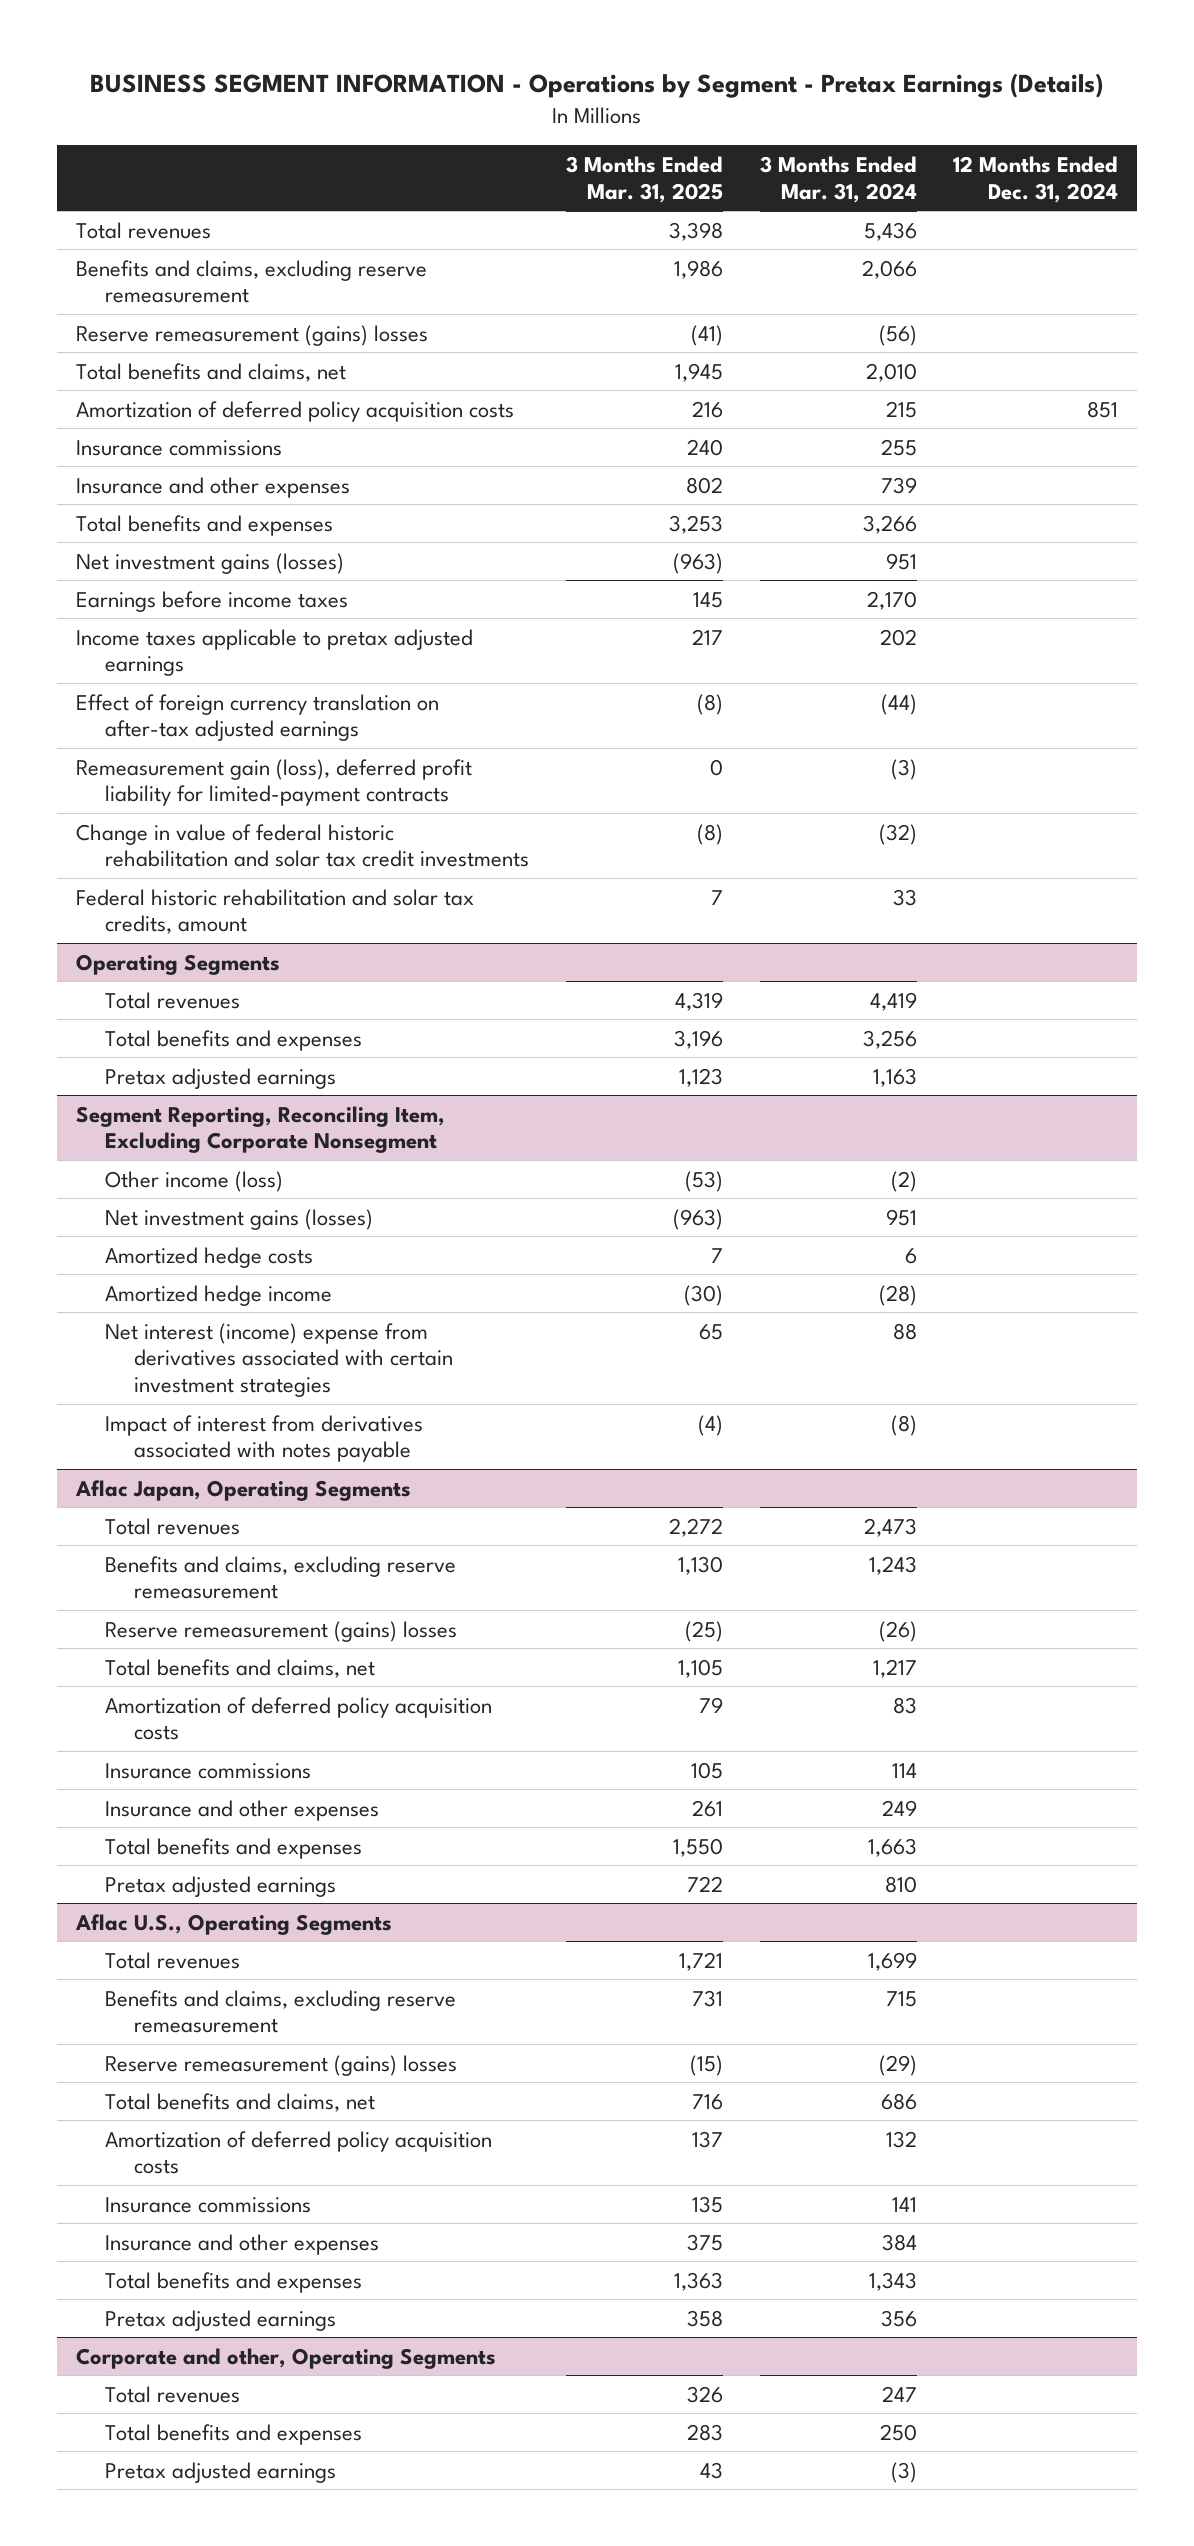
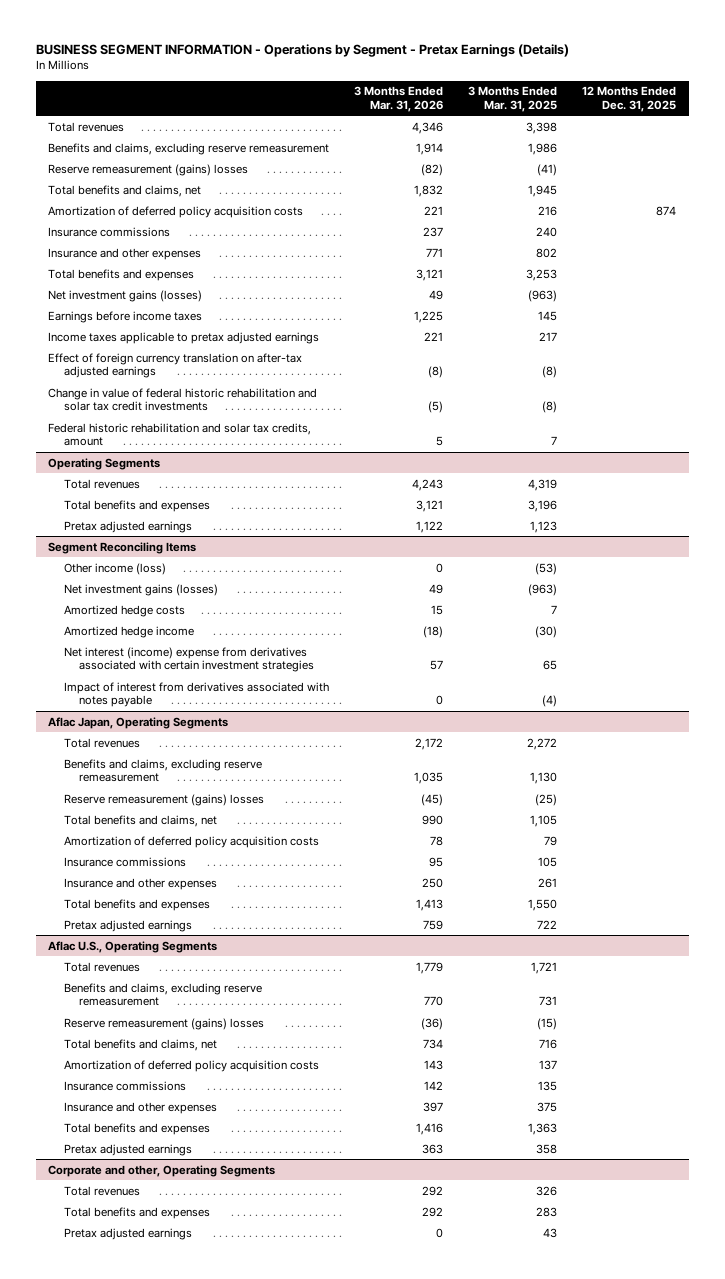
[759,155,917,203] 3 Months Ended Mar. 31, 2024 -> none
[953,155,1119,203] 12 Months Ended Dec. 31, 2024 -> none
none -> [354,86,444,112] 3 Months Ended Mar. 31, 2026
none -> [582,86,677,112] 12 Months Ended Dec. 31, 2025
[75,758,472,807] Remeasurement gain (loss), deferred profit liability for limited-payment contracts -> none
[75,1105,445,1154] Segment Reporting, Reconciling Item, Excluding Corporate Nonsegment -> [48,541,197,554] Segment Reconciling Items

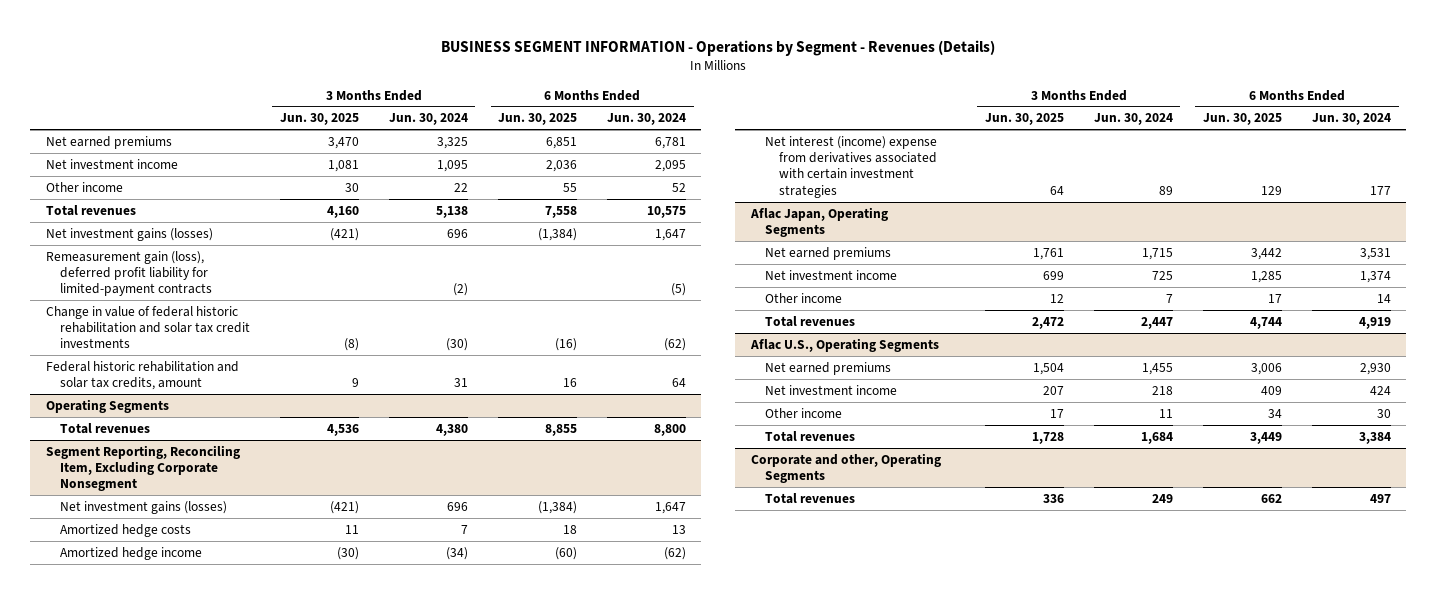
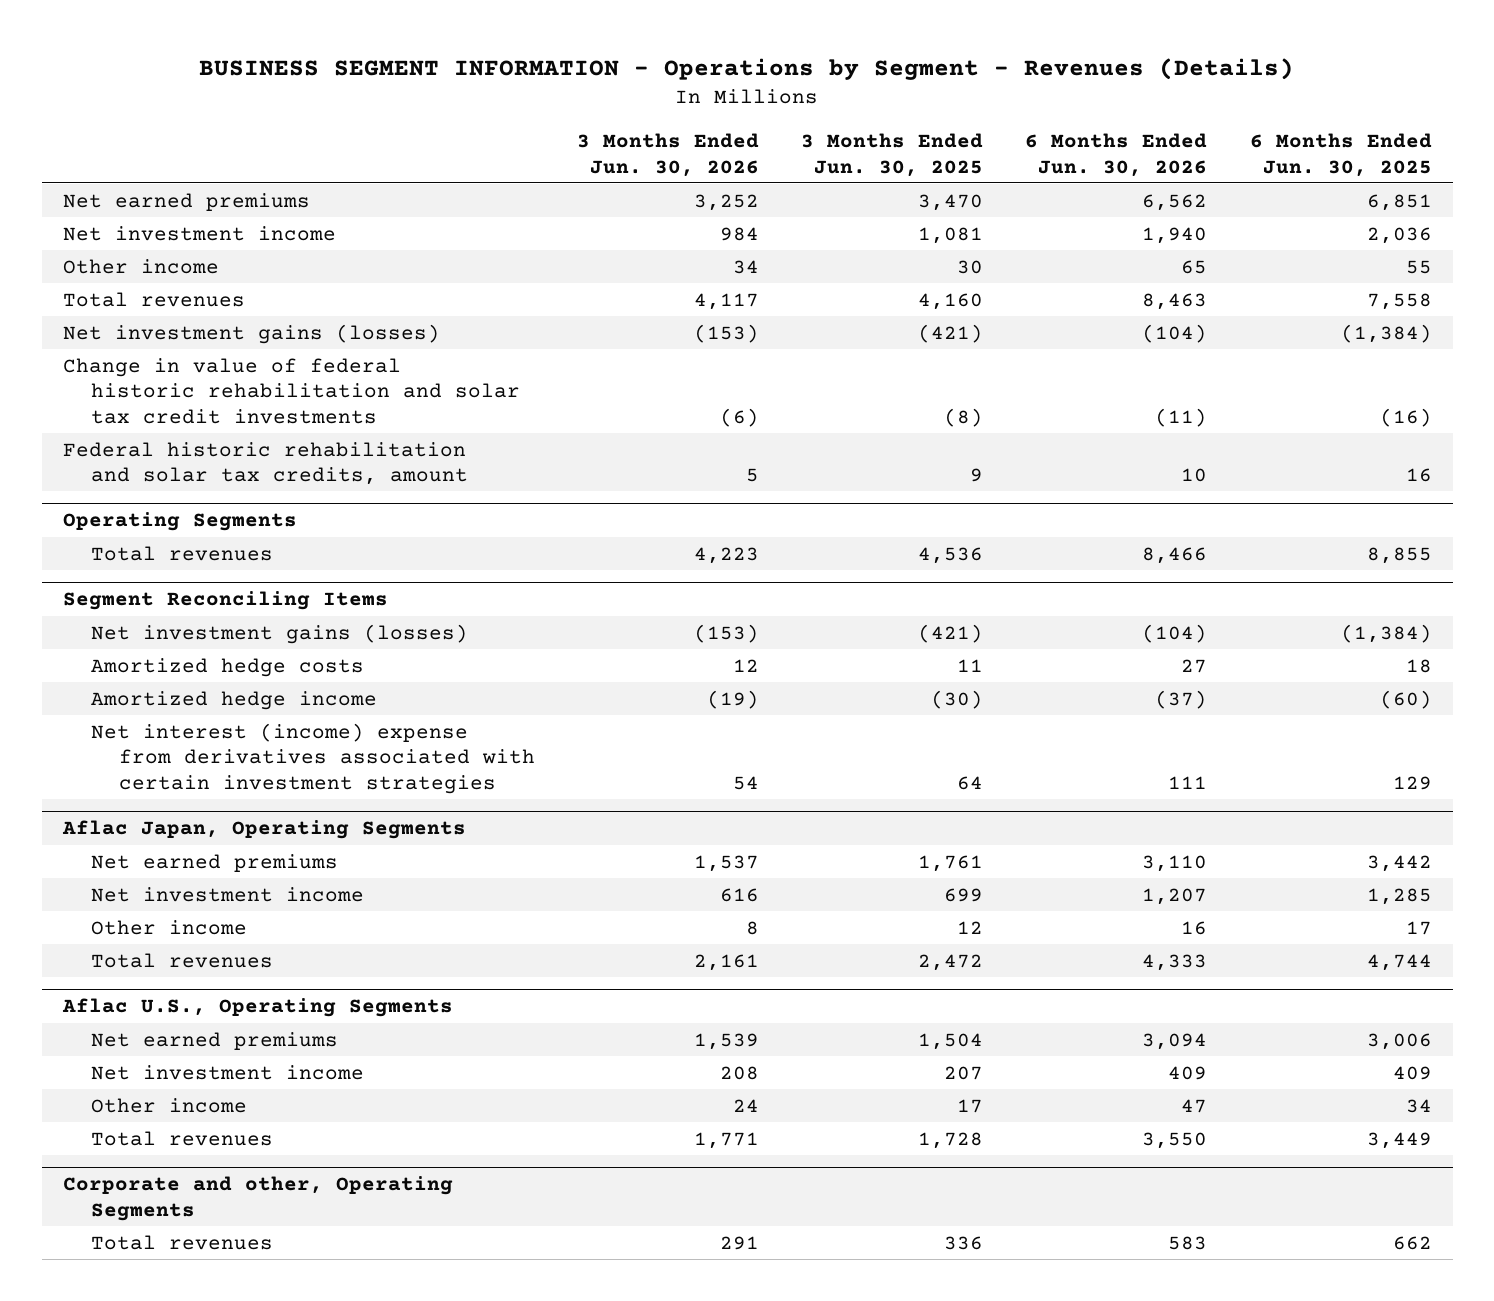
[388,113,468,126] Jun. 30, 2024 -> none
[607,113,687,126] Jun. 30, 2024 -> none
none -> [577,132,760,177] 3 Months Ended Jun. 30, 2026
none -> [1025,132,1208,177] 6 Months Ended Jun. 30, 2026
[45,250,212,297] Remeasurement gain (loss), deferred profit liability for limited-payment contracts -> none
[45,444,240,492] Segment Reporting, Reconciling Item, Excluding Corporate Nonsegment -> [62,591,388,611] Segment Reconciling Items

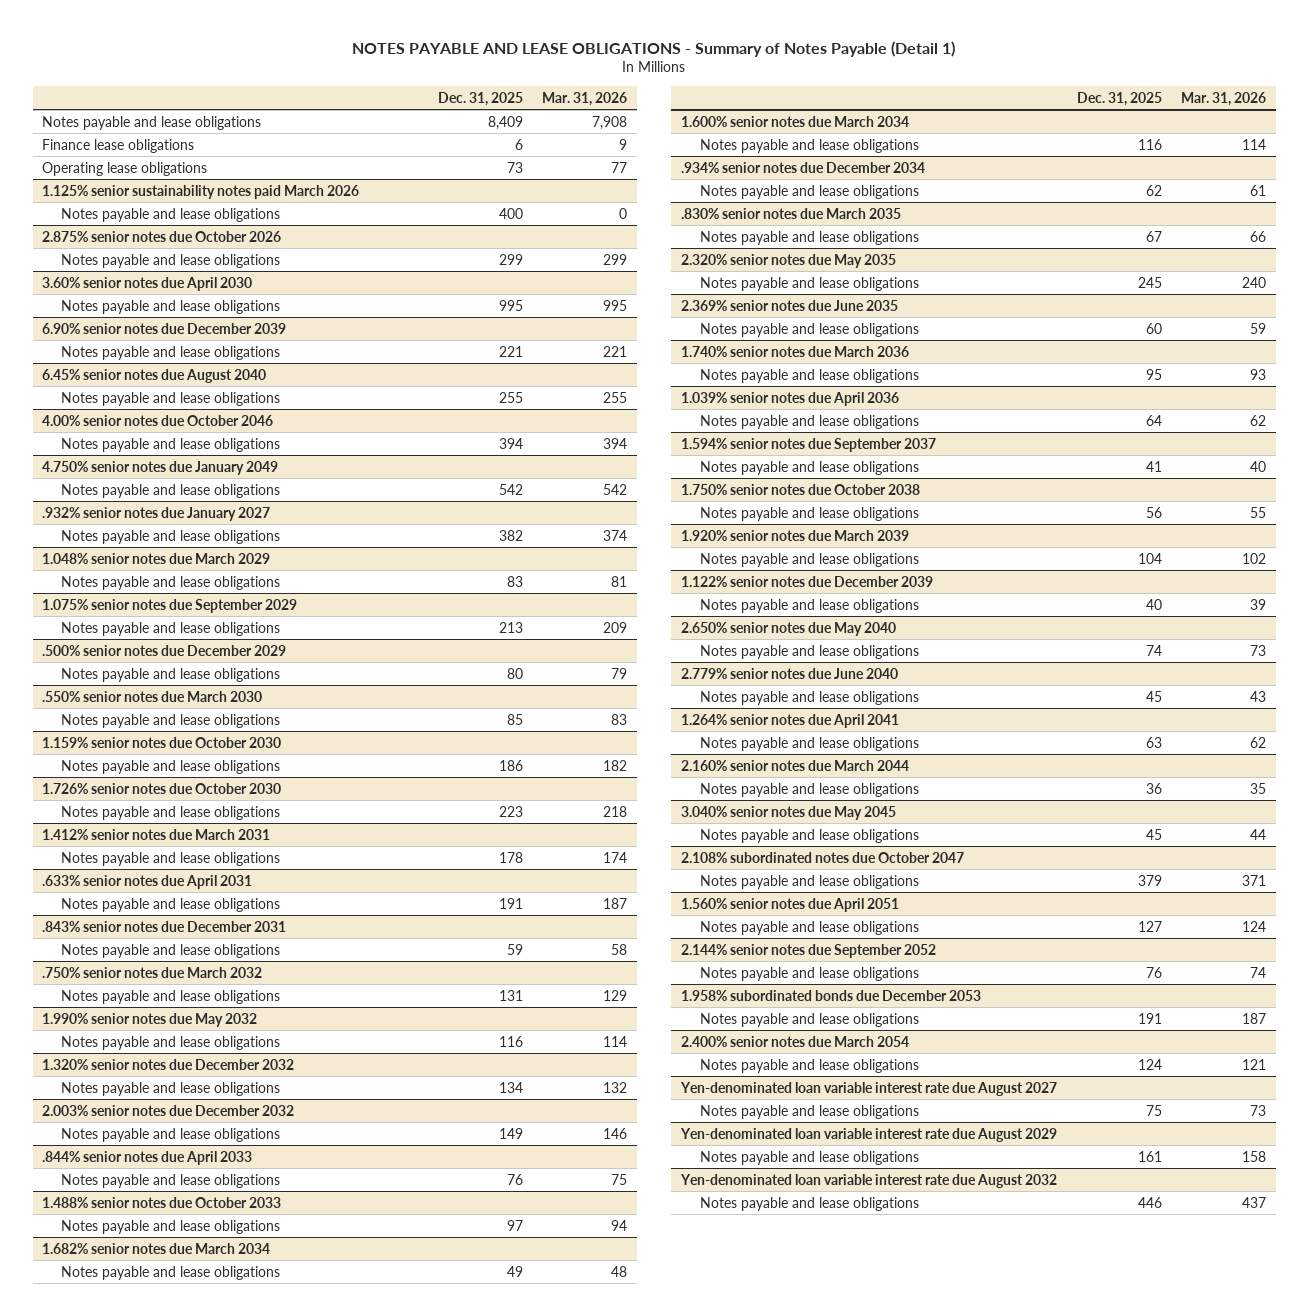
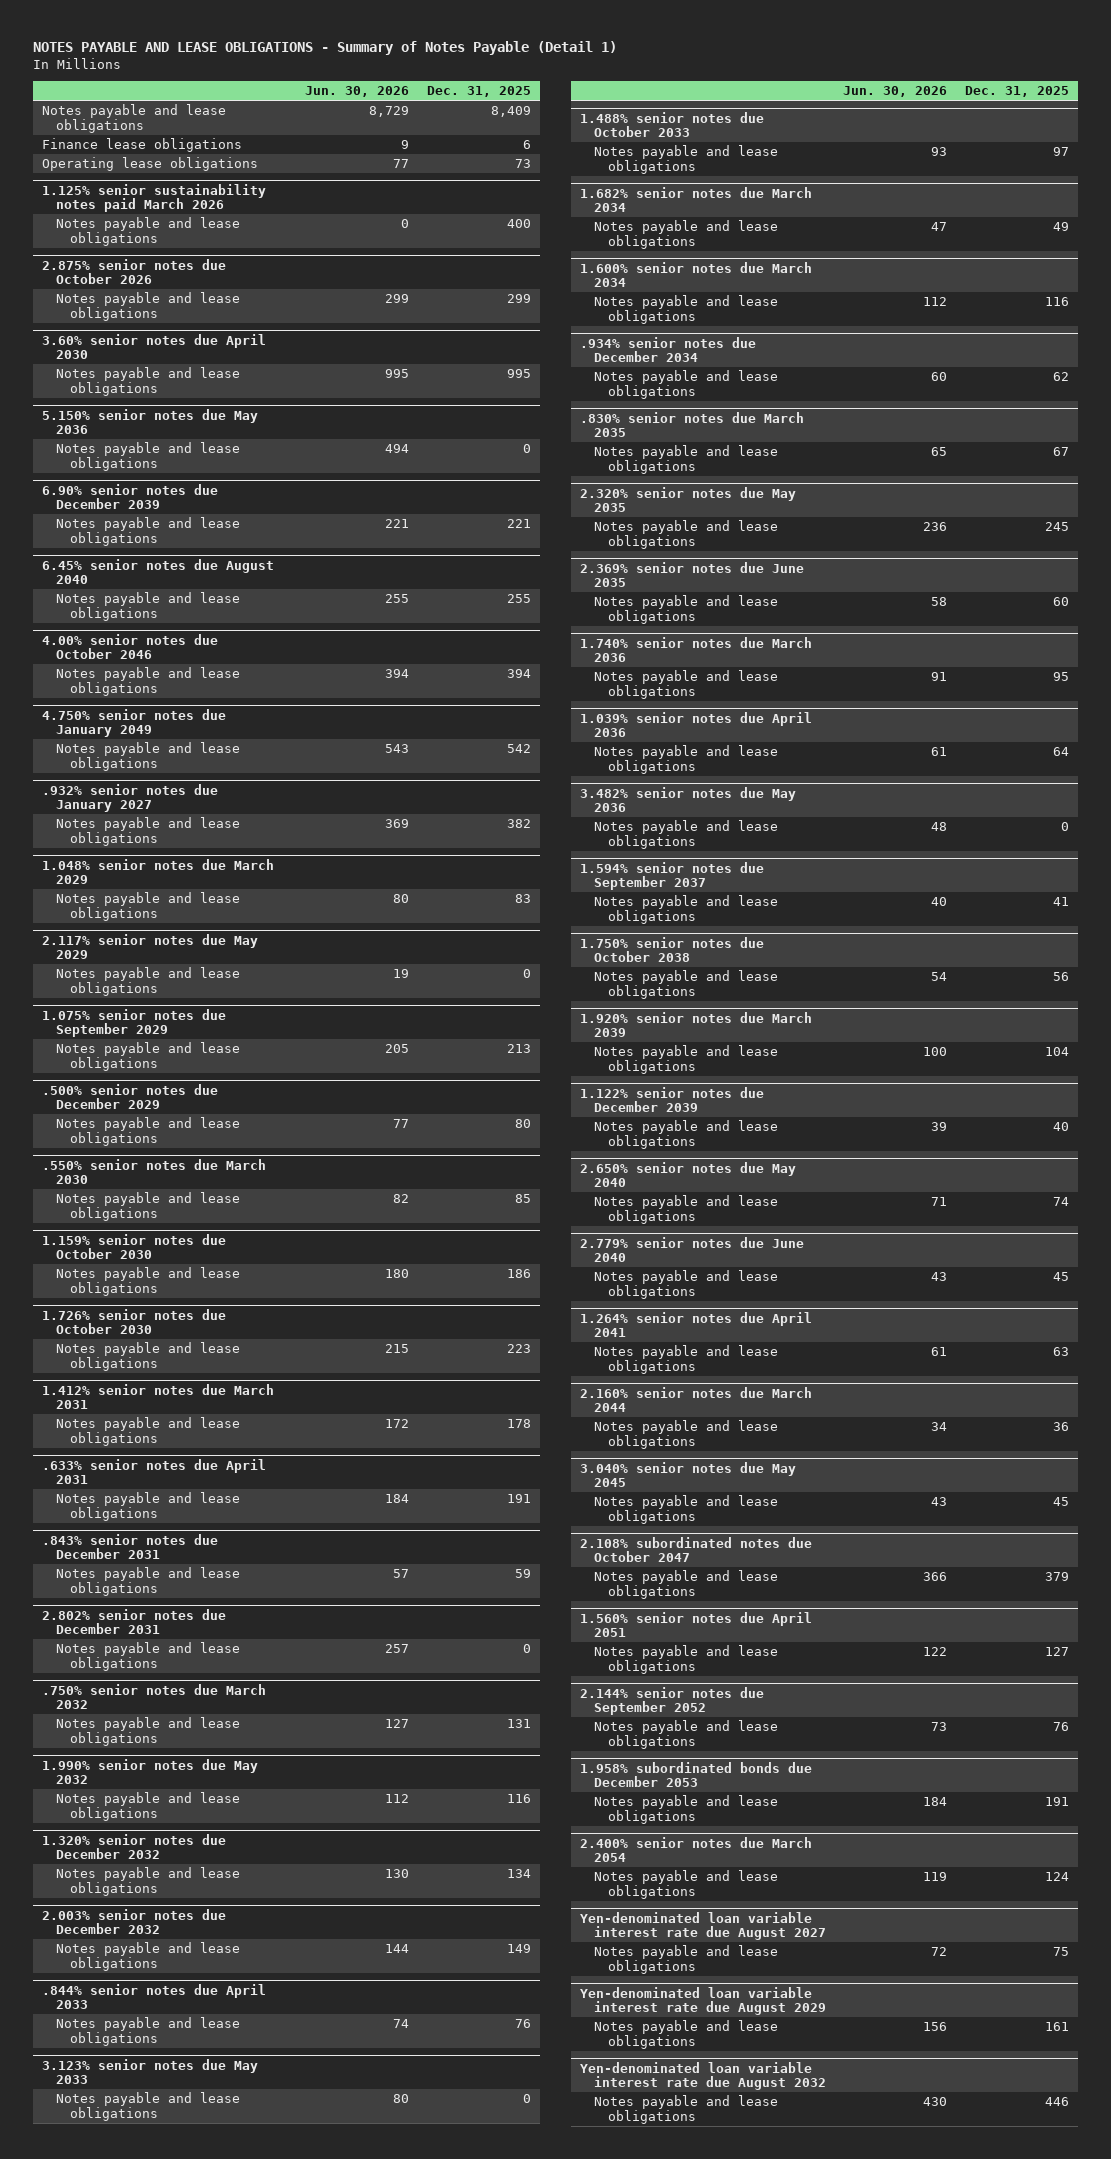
[542,91,628,106] Mar. 31, 2026 -> none
none -> [305,86,410,98] Jun. 30, 2026
none -> [41,408,258,435] 5.150% senior notes due May 2036
none -> [55,442,240,471] Notes payable and lease obligations
none -> [41,933,258,960] 2.117% senior notes due May 2029
none -> [55,967,240,996] Notes payable and lease obligations
none -> [41,1608,226,1635] 2.802% senior notes due December 2031
none -> [55,1642,240,1671] Notes payable and lease obligations
none -> [41,2058,258,2085] 3.123% senior notes due May 2033
none -> [55,2092,240,2121] Notes payable and lease obligations
none -> [579,786,796,813] 3.482% senior notes due May 2036
none -> [593,820,778,849] Notes payable and lease obligations

